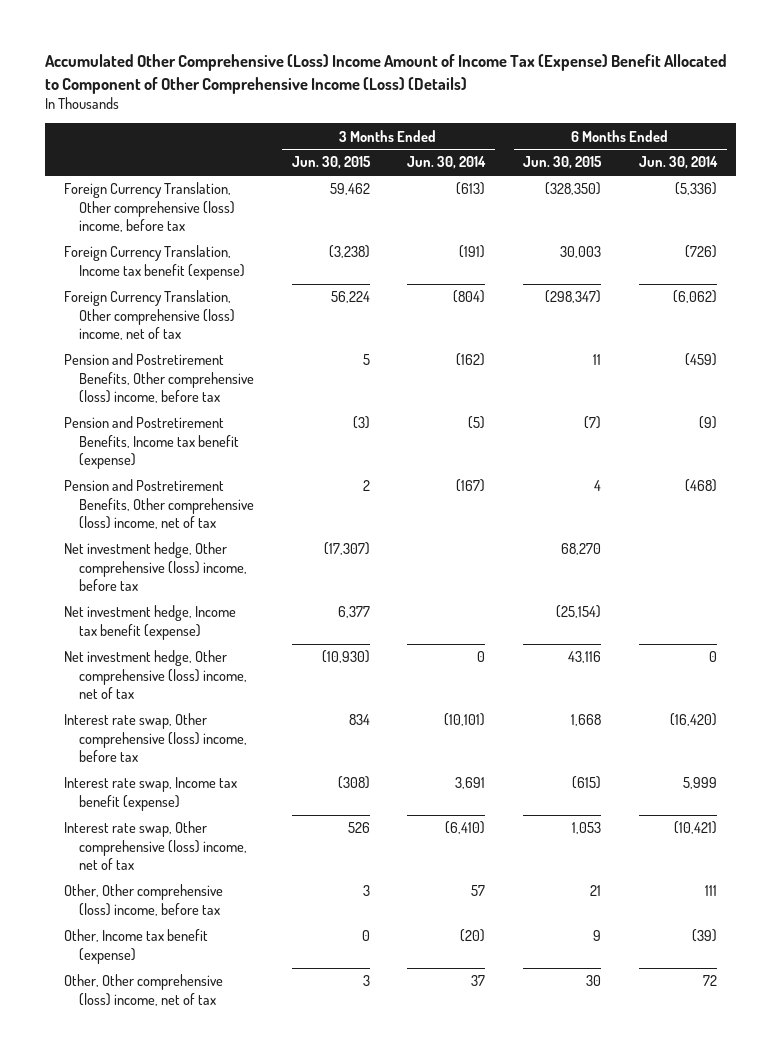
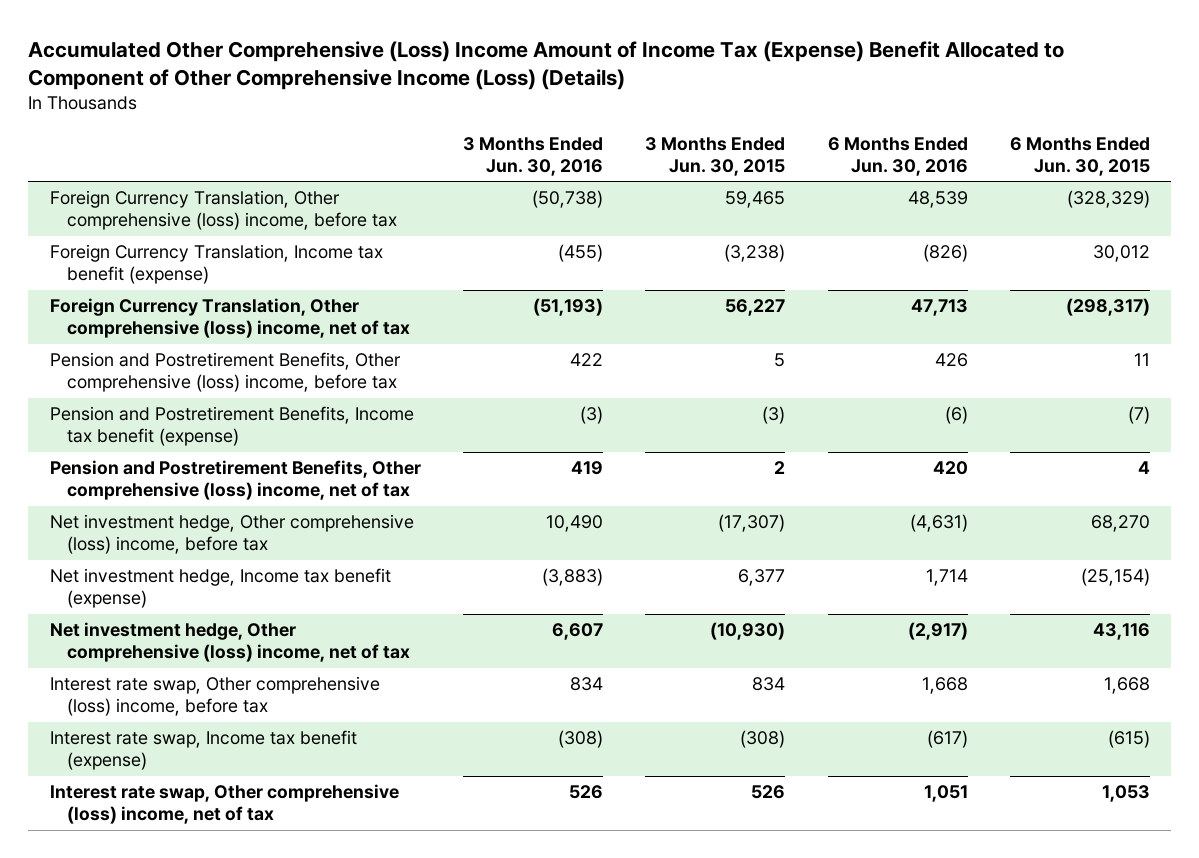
[407,156,487,170] Jun. 30, 2014 -> none
[639,156,719,170] Jun. 30, 2014 -> none
none -> [462,136,603,176] 3 Months Ended Jun. 30, 2016
none -> [827,136,968,176] 6 Months Ended Jun. 30, 2016
[329,183,370,196] 59,462 -> [725,191,786,209] 59,465
[545,182,602,196] (328,350) -> [1066,190,1150,209] (328,329)
[560,246,602,259] 30,003 -> [1092,245,1150,263] 30,012
[330,291,370,304] 56,224 -> [725,299,786,317] 56,227
[545,290,602,304] (298,347) -> [1065,298,1150,317] (298,317)
[64,884,224,916] Other, Other comprehensive (loss) income, before tax -> none
[64,929,209,964] Other, Income tax benefit (expense) -> none
[64,974,224,1006] Other, Other comprehensive (loss) income, net of tax -> none

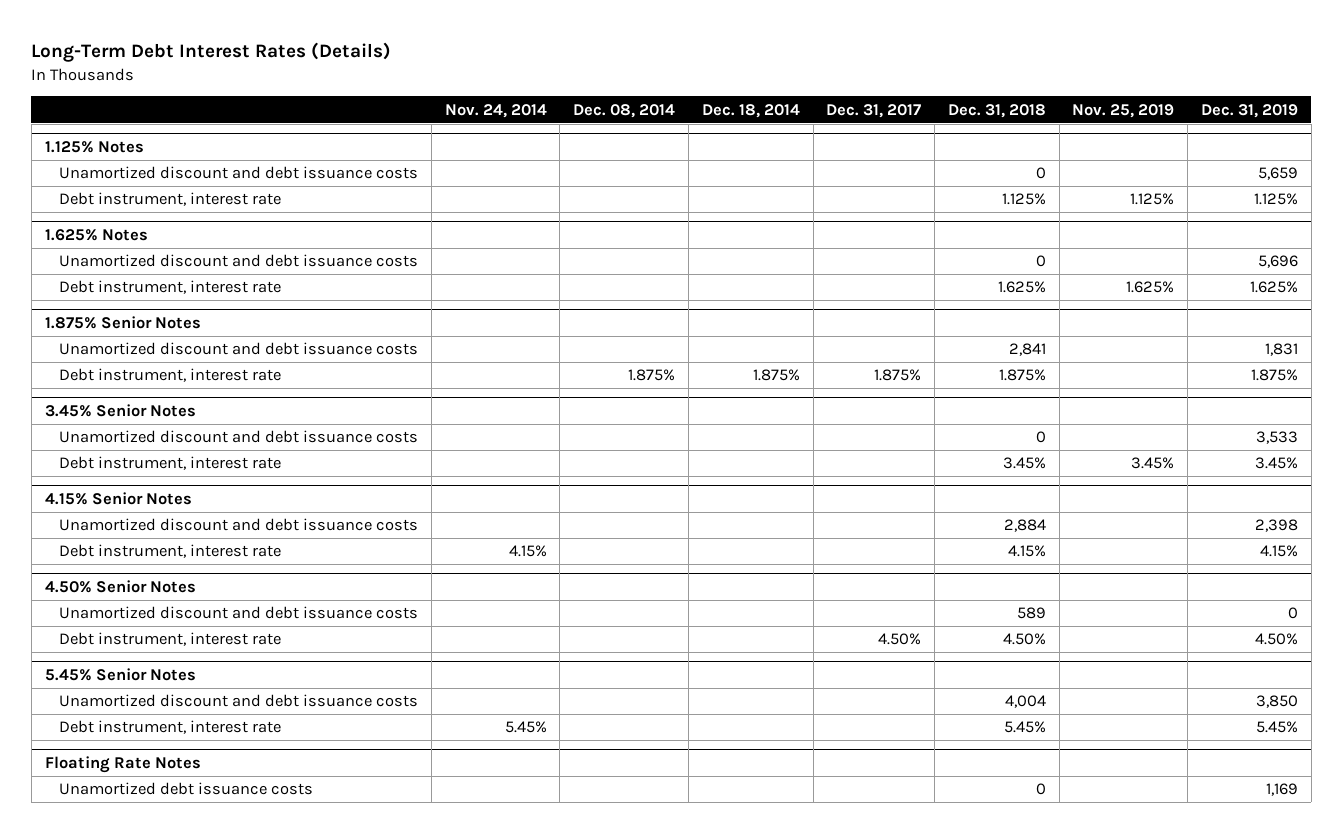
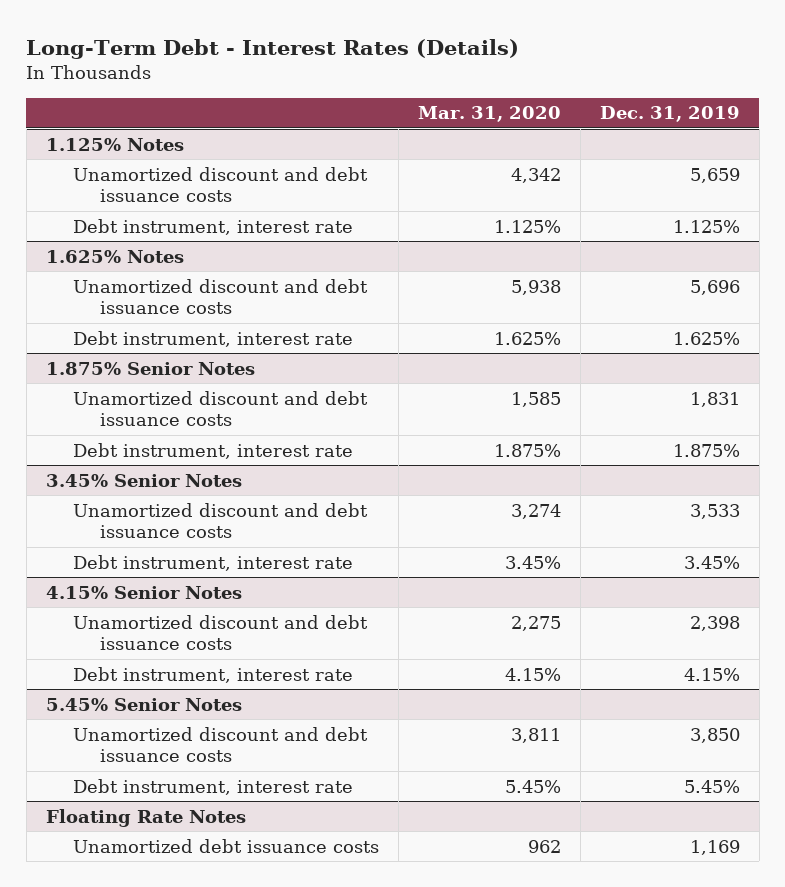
[31,42,392,63] Long-Term Debt Interest Rates (Details) -> [26,38,520,59] Long-Term Debt - Interest Rates (Details)
[444,103,547,118] Nov. 24, 2014 -> none
[573,103,676,118] Dec. 08, 2014 -> none
[701,103,800,118] Dec. 18, 2014 -> none
[826,103,922,118] Dec. 31, 2017 -> none
[947,103,1046,118] Dec. 31, 2018 -> none
[1072,103,1175,118] Nov. 25, 2019 -> none
none -> [417,106,561,123] Mar. 31, 2020
[44,580,196,594] 4.50% Senior Notes -> none
[59,606,419,620] Unamortized discount and debt issuance costs -> none
[59,632,282,647] Debt instrument, interest rate -> none

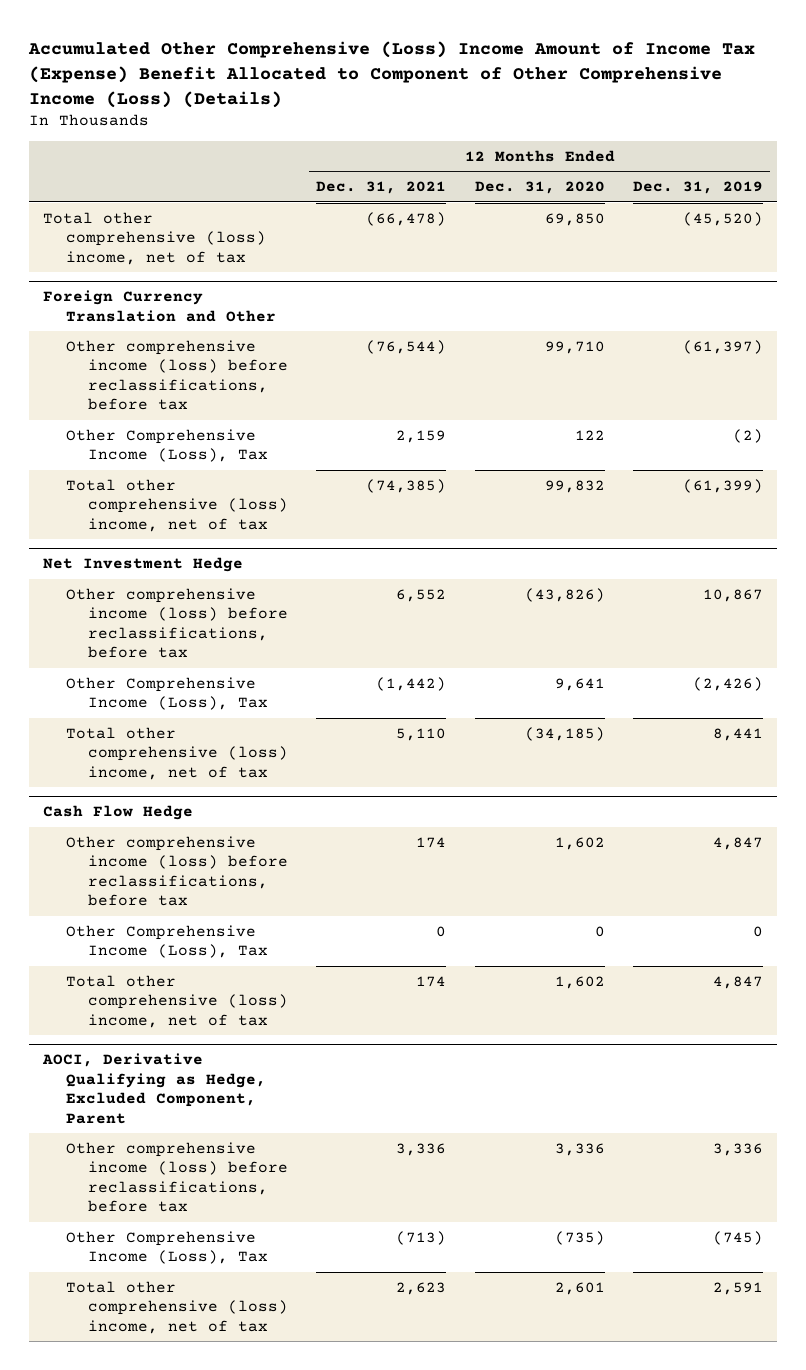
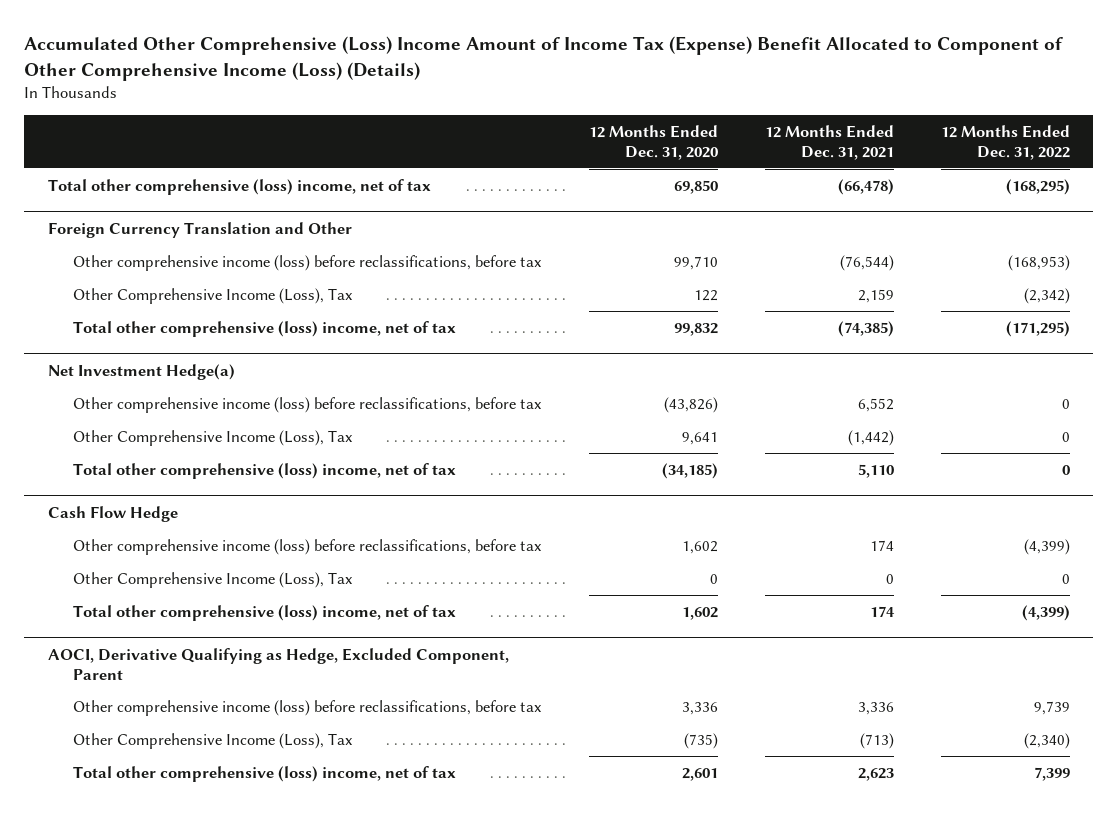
[632,181,763,195] Dec. 31, 2019 -> none
none -> [940,124,1070,160] 12 Months Ended Dec. 31, 2022
[43,557,244,573] Net Investment Hedge -> [47,363,235,380] Net Investment Hedge(a)

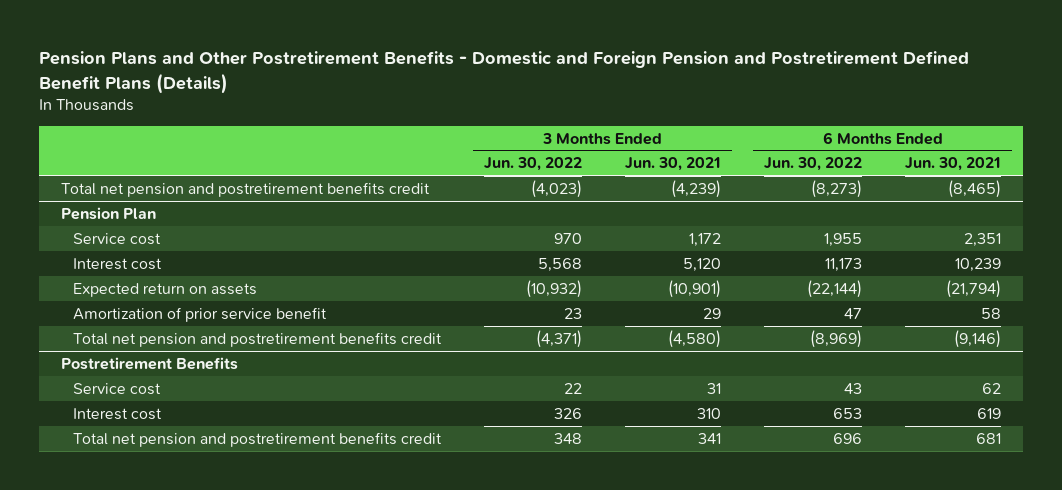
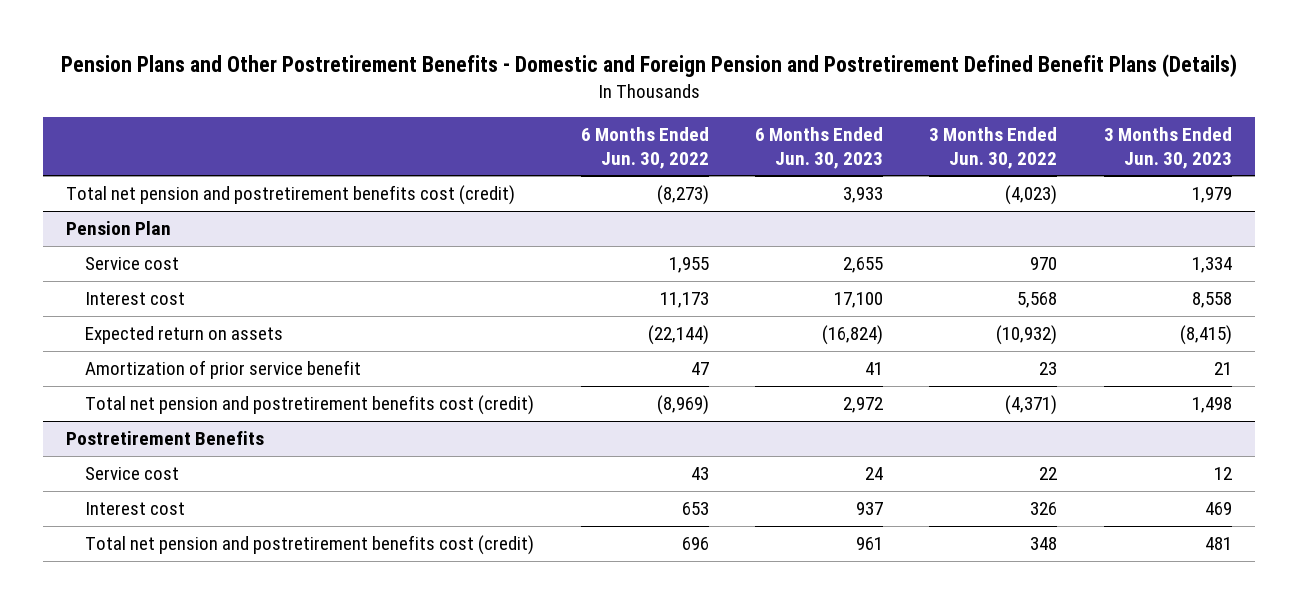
[625,157,722,172] Jun. 30, 2021 -> none
[905,157,1002,172] Jun. 30, 2021 -> none
none -> [754,126,883,169] 6 Months Ended Jun. 30, 2023
none -> [1103,126,1232,169] 3 Months Ended Jun. 30, 2023
[60,181,430,197] Total net pension and postretirement benefits credit -> [66,185,516,206] Total net pension and postretirement benefits cost (credit)
[73,331,443,347] Total net pension and postretirement benefits credit -> [85,395,535,416] Total net pension and postretirement benefits cost (credit)
[73,431,443,447] Total net pension and postretirement benefits credit -> [85,535,535,556] Total net pension and postretirement benefits cost (credit)

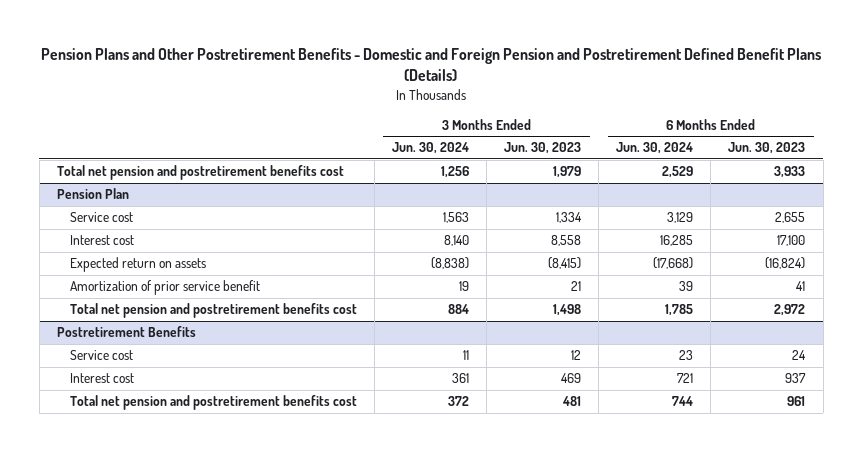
[580,126,709,169] 6 Months Ended Jun. 30, 2022 -> none
[929,126,1058,169] 3 Months Ended Jun. 30, 2022 -> none
none -> [392,142,470,155] Jun. 30, 2024
none -> [616,142,694,155] Jun. 30, 2024
[66,185,516,206] Total net pension and postretirement benefits cost (credit) -> [56,165,344,181] Total net pension and postretirement benefits cost
[85,395,535,416] Total net pension and postretirement benefits cost (credit) -> [69,303,357,319] Total net pension and postretirement benefits cost
[85,535,535,556] Total net pension and postretirement benefits cost (credit) -> [69,395,357,411] Total net pension and postretirement benefits cost

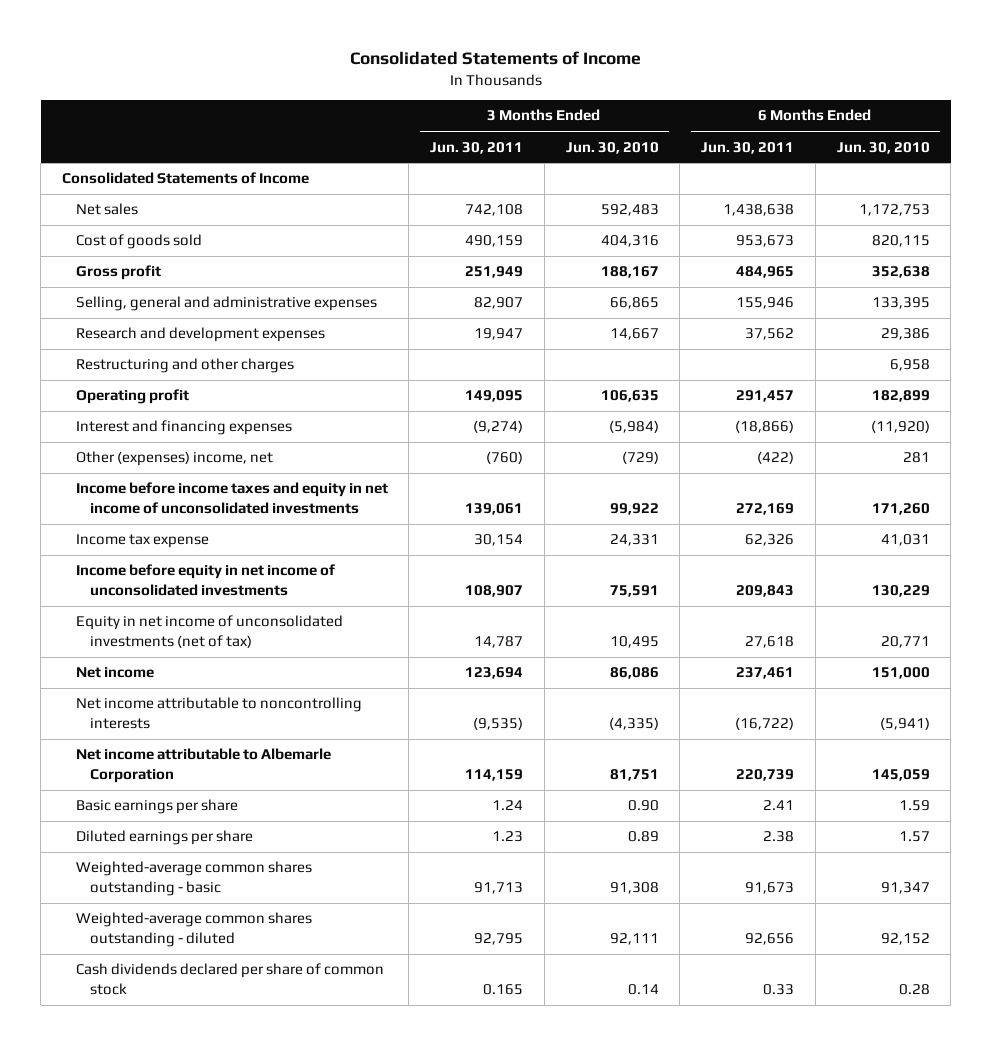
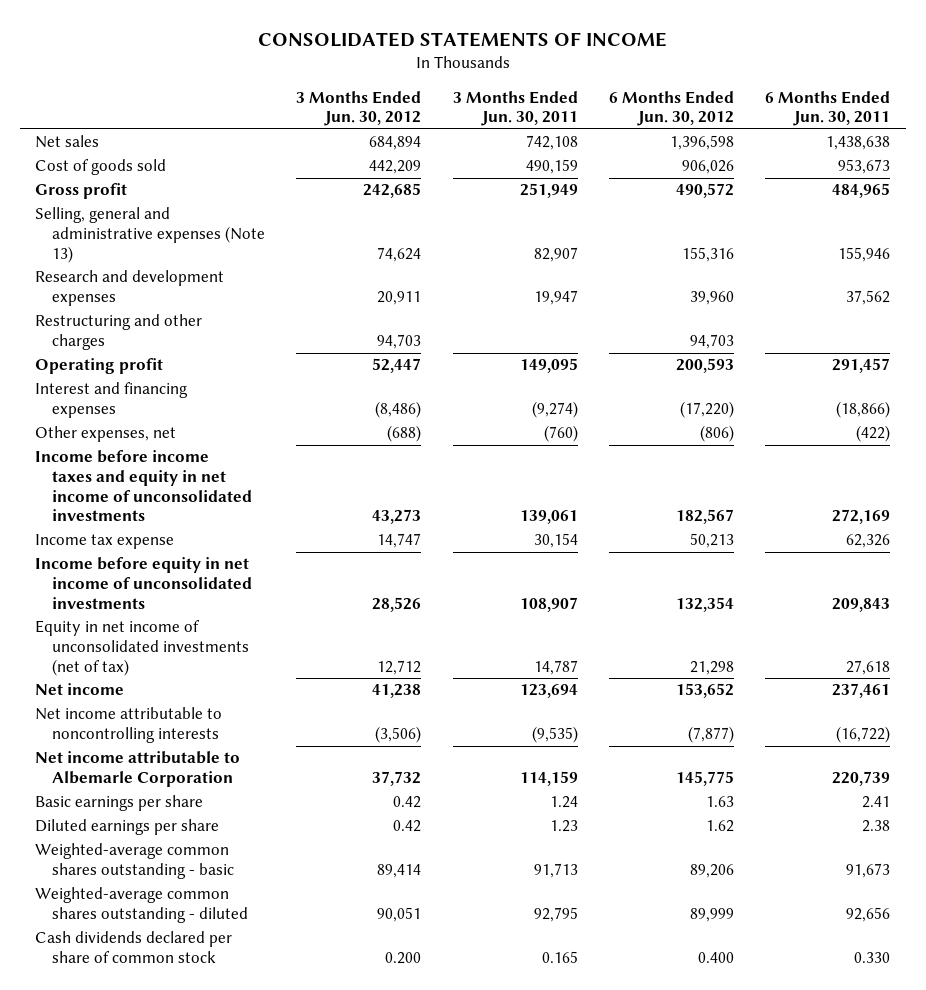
[349,51,641,66] Consolidated Statements of Income -> [257,31,667,47] CONSOLIDATED STATEMENTS OF INCOME
[565,141,659,154] Jun. 30, 2010 -> none
[836,141,930,154] Jun. 30, 2010 -> none
none -> [296,90,422,127] 3 Months Ended Jun. 30, 2012
none -> [608,90,734,127] 6 Months Ended Jun. 30, 2012
[61,172,309,185] Consolidated Statements of Income -> none
[75,296,377,312] Selling, general and administrative expenses -> [35,207,265,263] Selling, general and administrative expenses (Note 13)
[75,451,273,467] Other (expenses) income, net -> [35,426,177,443] Other expenses, net
[763,983,795,995] 0.33 -> [854,952,891,964] 0.330

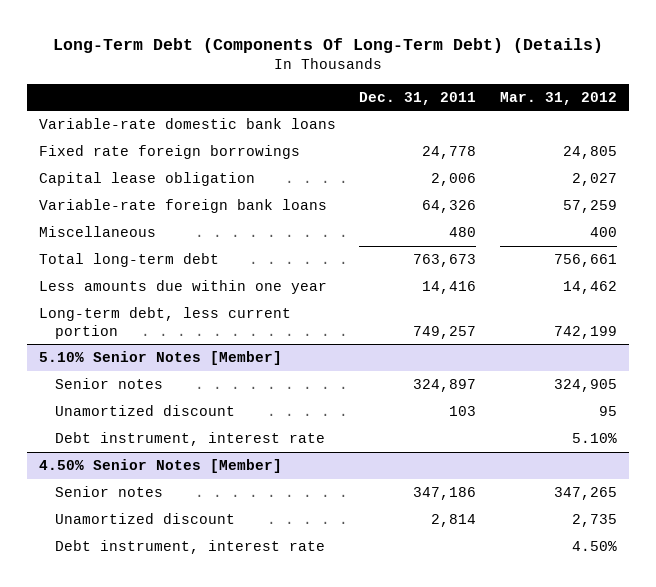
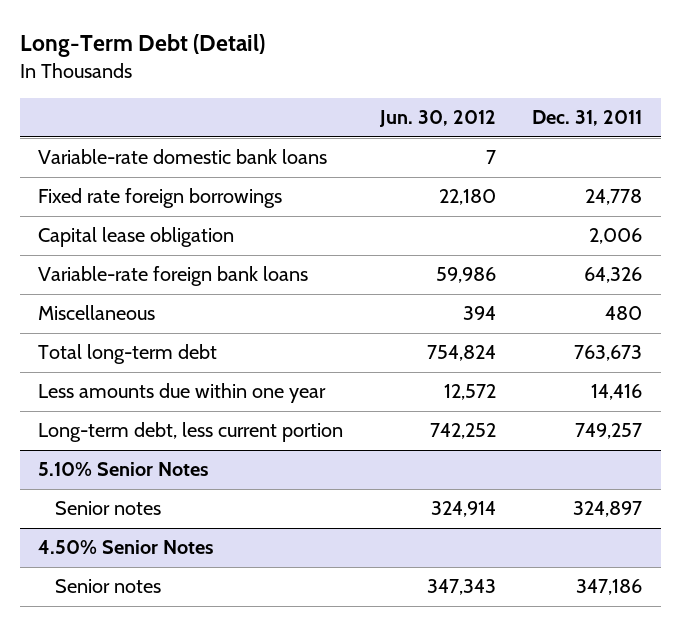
[52,37,603,53] Long-Term Debt (Components Of Long-Term Debt) (Details) -> [20,33,266,57] Long-Term Debt (Detail)
[499,91,617,105] Mar. 31, 2012 -> none
none -> [378,110,496,128] Jun. 30, 2012
[39,351,283,366] 5.10% Senior Notes [Member] -> [38,462,209,477] 5.10% Senior Notes
[55,405,236,417] Unamortized discount -> none
[55,432,326,447] Debt instrument, interest rate -> none
[39,459,283,474] 4.50% Senior Notes [Member] -> [38,540,214,555] 4.50% Senior Notes
[55,513,236,525] Unamortized discount -> none
[55,540,326,555] Debt instrument, interest rate -> none

